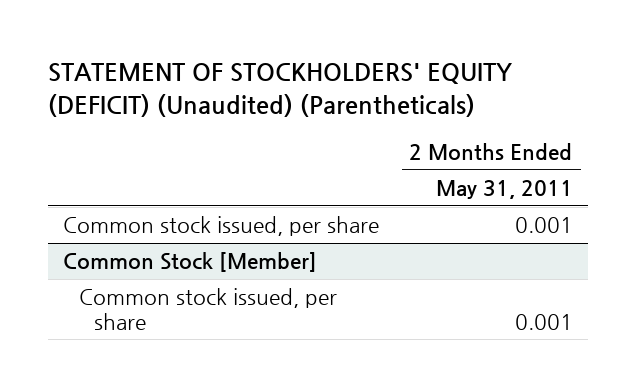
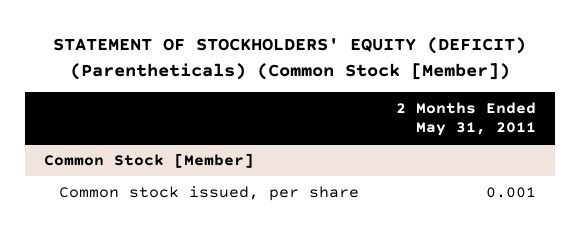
[48,63,513,117] STATEMENT OF STOCKHOLDERS' EQUITY (DEFICIT) (Unaudited) (Parentheticals) -> [52,37,526,80] STATEMENT OF STOCKHOLDERS' EQUITY (DEFICIT) (Parentheticals) (Common Stock [Member])
[63,216,380,237] Common stock issued, per share -> none

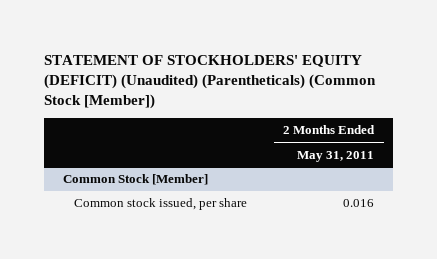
[52,37,526,80] STATEMENT OF STOCKHOLDERS' EQUITY (DEFICIT) (Parentheticals) (Common Stock [Member]) -> [44,54,377,109] STATEMENT OF STOCKHOLDERS' EQUITY (DEFICIT) (Unaudited) (Parentheticals) (Common Stock [Member])
[486,186,537,198] 0.001 -> [343,199,375,208] 0.016

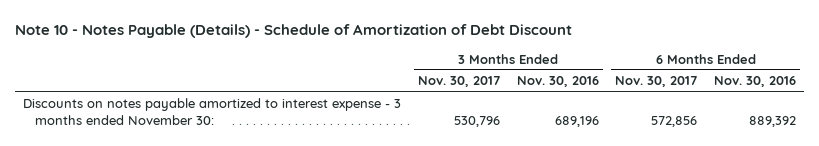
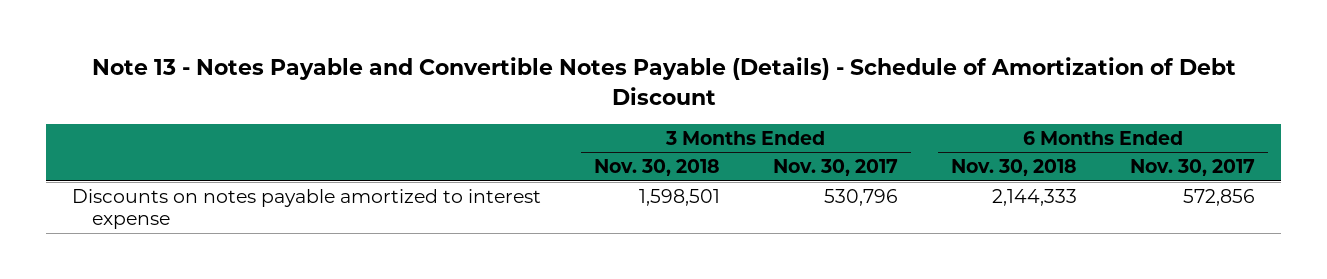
[15,24,573,39] Note 10 - Notes Payable (Details) - Schedule of Amortization of Debt Discount -> [91,57,1236,105] Note 13 - Notes Payable and Convertible Notes Payable (Details) - Schedule of Amortization of Debt Discount
[516,76,599,88] Nov. 30, 2016 -> none
[713,76,796,88] Nov. 30, 2016 -> none
none -> [594,159,721,177] Nov. 30, 2018
none -> [951,159,1078,177] Nov. 30, 2018
[23,98,402,126] Discounts on notes payable amortized to interest expense - 3 months ended November 30: -> [72,188,542,230] Discounts on notes payable amortized to interest expense

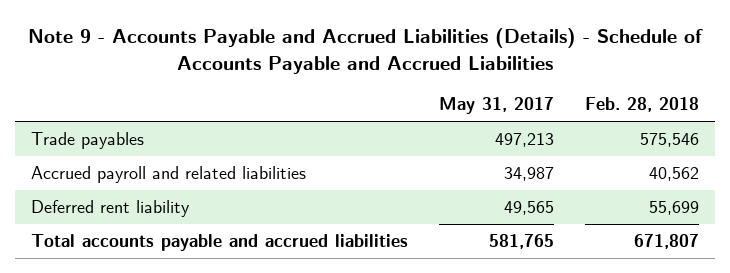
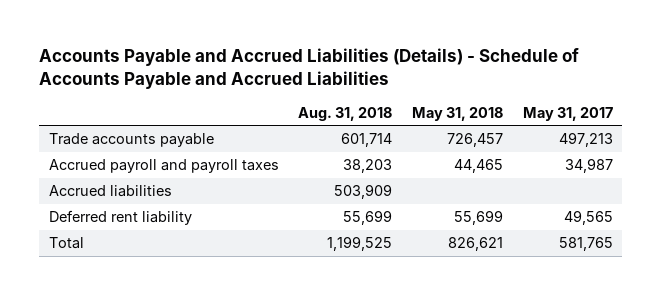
[28,27,704,74] Note 9 - Accounts Payable and Accrued Liabilities (Details) - Schedule of Accounts Payable and Accrued Liabilities -> [38,47,579,89] Accounts Payable and Accrued Liabilities (Details) - Schedule of Accounts Payable and Accrued Liabilities
[585,97,700,113] Feb. 28, 2018 -> none
none -> [298,106,393,121] Aug. 31, 2018
none -> [411,106,503,121] May 31, 2018
[30,132,144,150] Trade payables -> [48,133,214,148] Trade accounts payable
[30,166,306,184] Accrued payroll and related liabilities -> [48,159,279,174] Accrued payroll and payroll taxes
none -> [48,185,172,198] Accrued liabilities
[30,234,408,252] Total accounts payable and accrued liabilities -> [48,237,84,250] Total

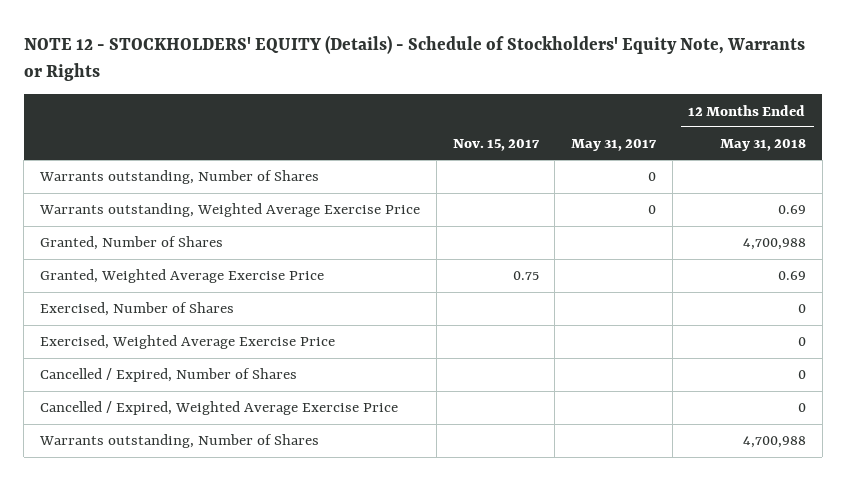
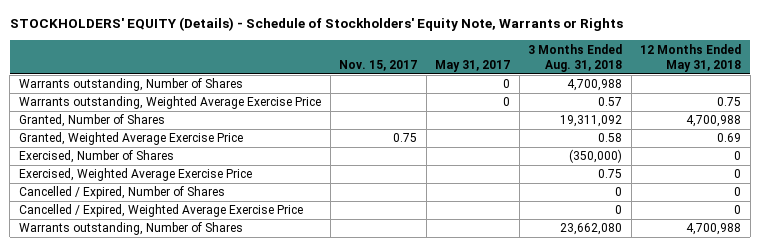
[23,35,805,82] NOTE 12 - STOCKHOLDERS' EQUITY (Details) - Schedule of Stockholders' Equity Note, Warrants or Rights -> [9,17,623,32] STOCKHOLDERS' EQUITY (Details) - Schedule of Stockholders' Equity Note, Warrants or Rights
none -> [528,43,623,72] 3 Months Ended Aug. 31, 2018
[777,205,806,215] 0.69 -> [717,97,742,107] 0.75

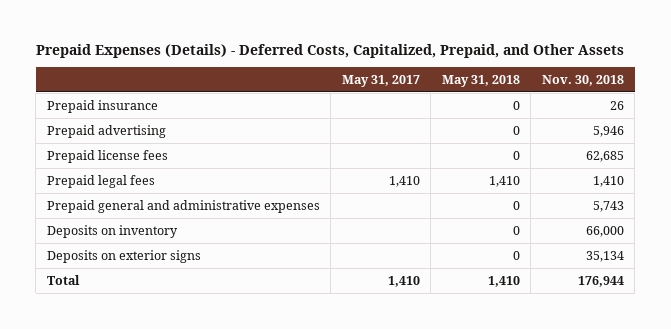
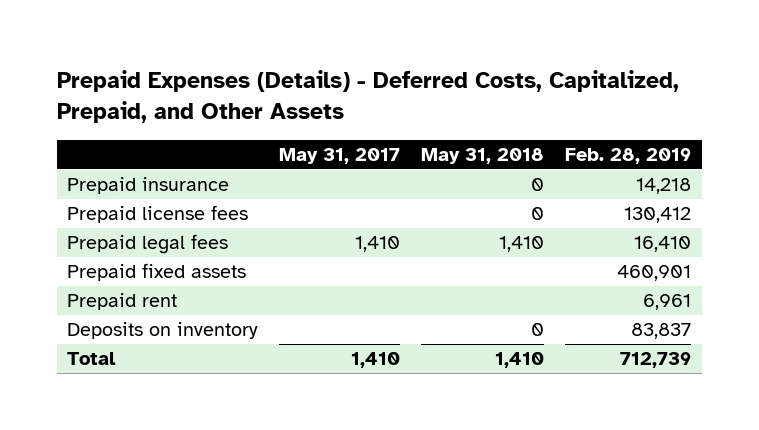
[541,74,624,86] Nov. 30, 2018 -> none
none -> [565,148,692,165] Feb. 28, 2019
[46,124,166,138] Prepaid advertising -> none
[46,199,320,213] Prepaid general and administrative expenses -> none
none -> [67,263,247,282] Prepaid fixed assets
none -> [67,293,178,311] Prepaid rent
[46,249,201,263] Deposits on exterior signs -> none

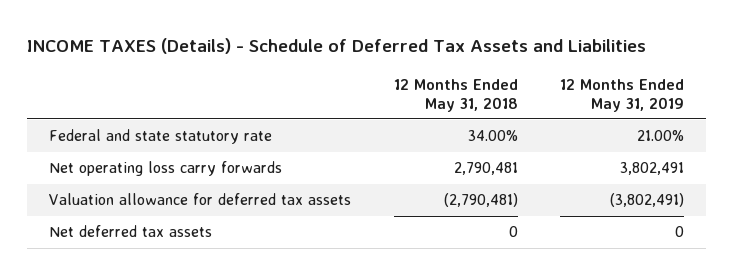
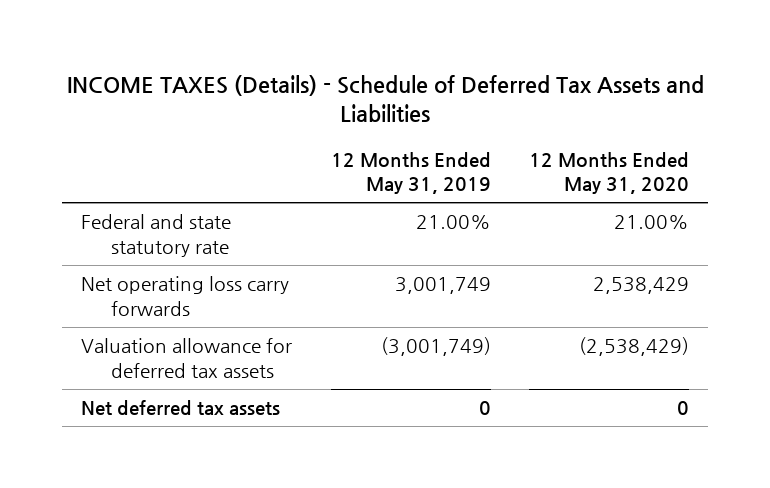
[393,78,518,112] 12 Months Ended May 31, 2018 -> none
none -> [528,151,689,195] 12 Months Ended May 31, 2020
[620,162,685,176] 3,802,491 -> [394,277,491,295] 3,001,749
[610,193,685,208] (3,802,491) -> [380,337,491,357] (3,001,749)

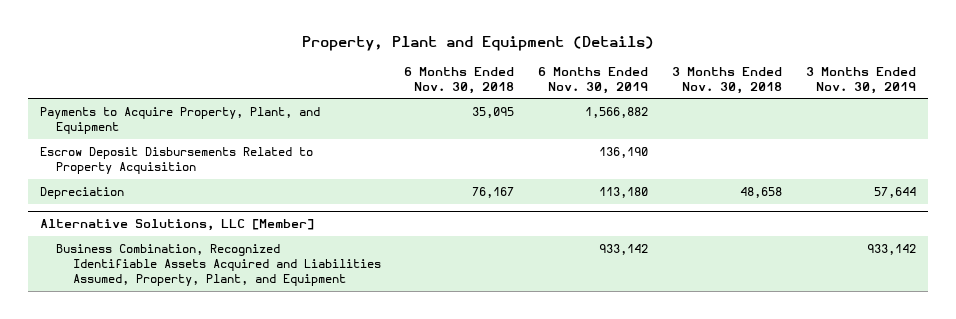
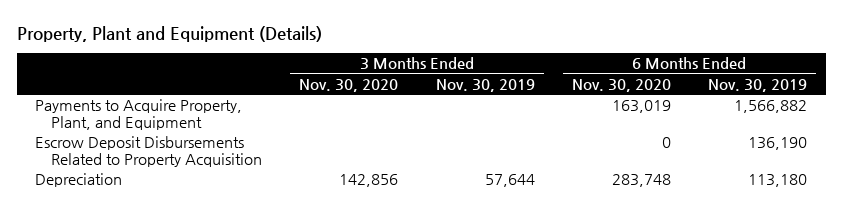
[404,66,515,94] 6 Months Ended Nov. 30, 2018 -> none
[672,66,783,94] 3 Months Ended Nov. 30, 2018 -> none
none -> [299,78,399,92] Nov. 30, 2020
none -> [571,78,671,92] Nov. 30, 2020
[40,219,315,232] Alternative Solutions, LLC [Member] -> none
[56,243,381,286] Business Combination, Recognized Identifiable Assets Acquired and Liabilities Assumed, Property, Plant, and Equipment -> none

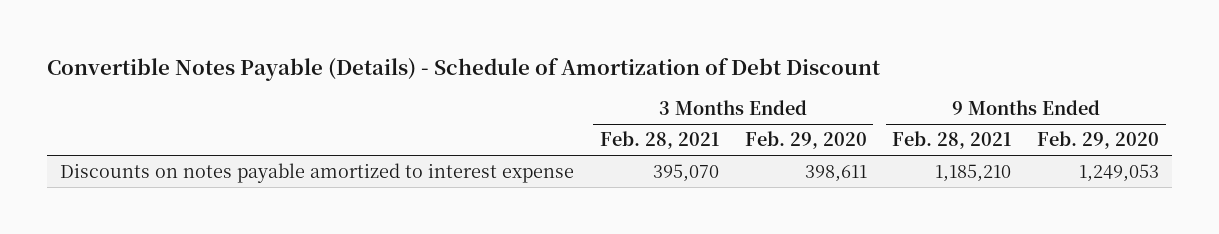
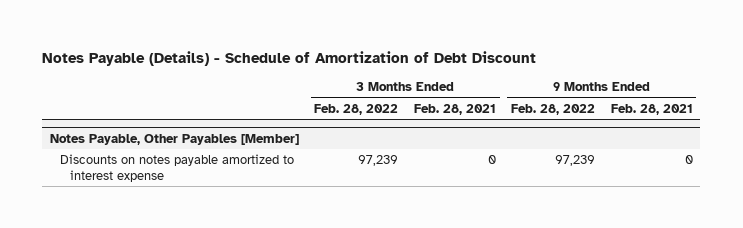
[47,57,881,81] Convertible Notes Payable (Details) - Schedule of Amortization of Debt Discount -> [42,50,537,66] Notes Payable (Details) - Schedule of Amortization of Debt Discount
[744,131,867,150] Feb. 29, 2020 -> none
[1037,131,1160,150] Feb. 29, 2020 -> none
none -> [314,103,399,115] Feb. 28, 2022
none -> [511,103,596,115] Feb. 28, 2022
none -> [50,134,300,146] Notes Payable, Other Payables [Member]
[652,164,719,183] 395,070 -> [487,155,496,165] 0
[935,164,1012,183] 1,185,210 -> [684,155,693,165] 0

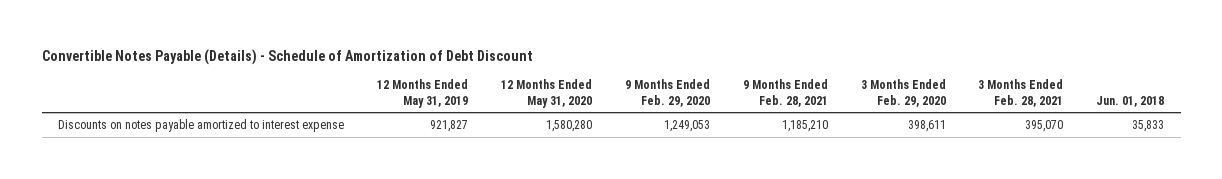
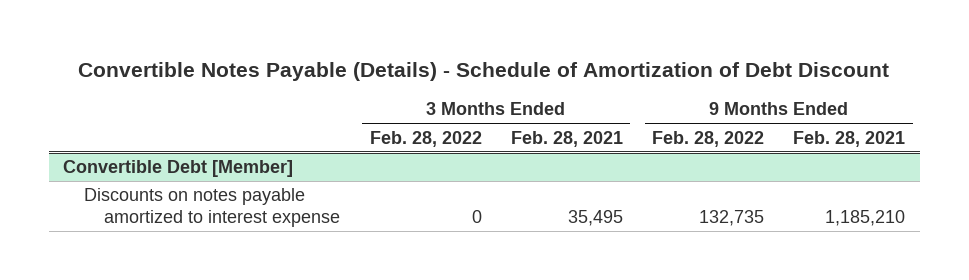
[376,78,468,108] 12 Months Ended May 31, 2019 -> none
[500,78,592,108] 12 Months Ended May 31, 2020 -> none
[624,78,710,107] 9 Months Ended Feb. 29, 2020 -> none
[860,78,946,107] 3 Months Ended Feb. 29, 2020 -> none
[1096,95,1165,107] Jun. 01, 2018 -> none
none -> [369,130,482,147] Feb. 28, 2022
none -> [652,130,765,147] Feb. 28, 2022
none -> [63,160,294,178] Convertible Debt [Member]
[1025,120,1064,133] 395,070 -> [567,210,623,227] 35,495

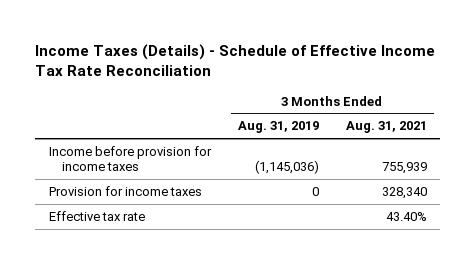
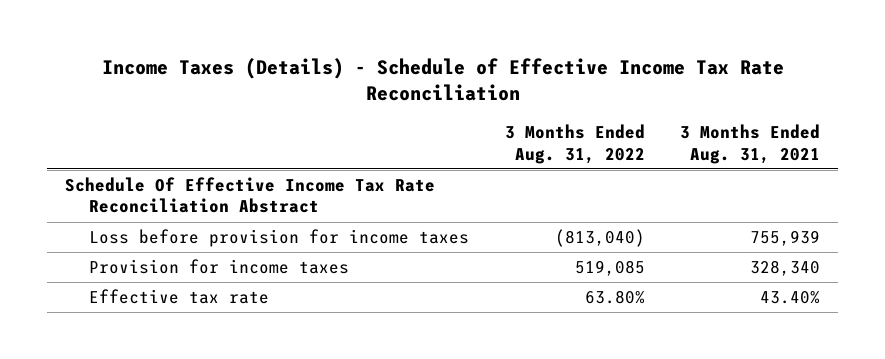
[237,121,319,134] Aug. 31, 2019 -> none
none -> [504,124,645,164] 3 Months Ended Aug. 31, 2022
none -> [64,177,435,214] Schedule Of Effective Income Tax Rate Reconciliation Abstract
[48,145,212,172] Income before provision for income taxes -> [89,229,470,248] Loss before provision for income taxes

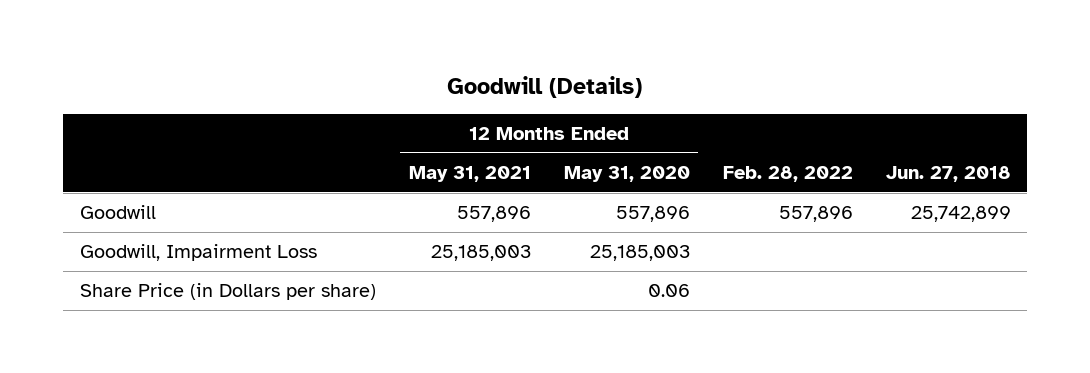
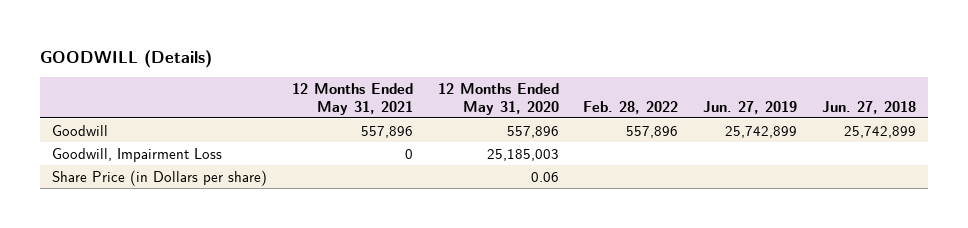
[447,75,643,98] Goodwill (Details) -> [39,49,212,68] GOODWILL (Details)
none -> [703,100,798,114] Jun. 27, 2019
[430,245,531,262] 25,185,003 -> [404,148,413,159] 0

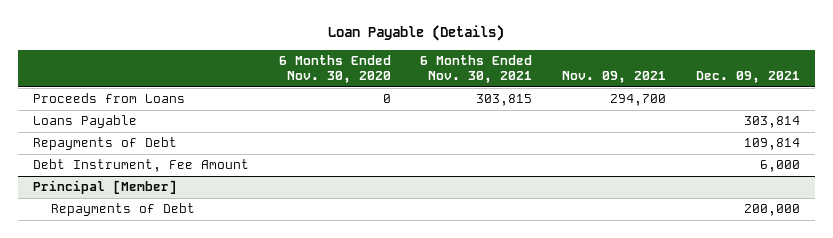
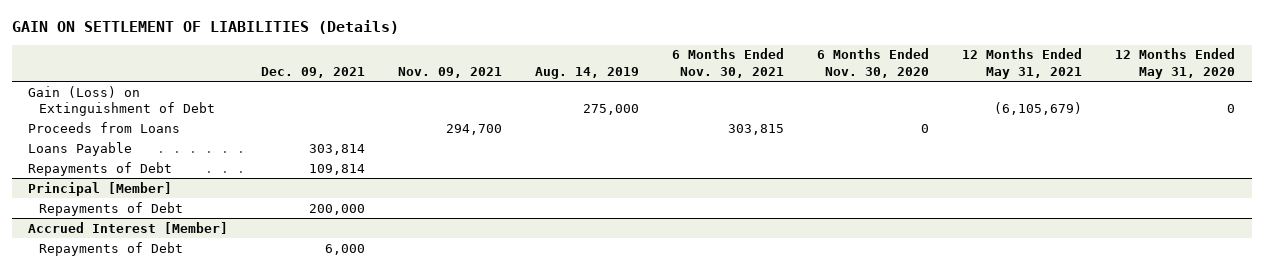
[328,25,505,42] Loan Payable (Details) -> [11,19,399,34] GAIN ON SETTLEMENT OF LIABILITIES (Details)
none -> [535,66,640,79] Aug. 14, 2019
none -> [962,48,1083,79] 12 Months Ended May 31, 2021
none -> [1115,48,1236,79] 12 Months Ended May 31, 2020
none -> [28,85,216,117] Gain (Loss) on Extinguishment of Debt
[32,159,249,173] Debt Instrument, Fee Amount -> none
none -> [28,221,229,234] Accrued Interest [Member]
none -> [39,241,184,256] Repayments of Debt

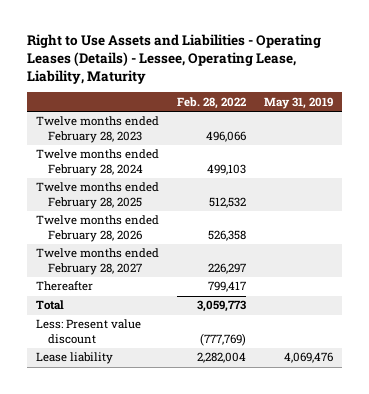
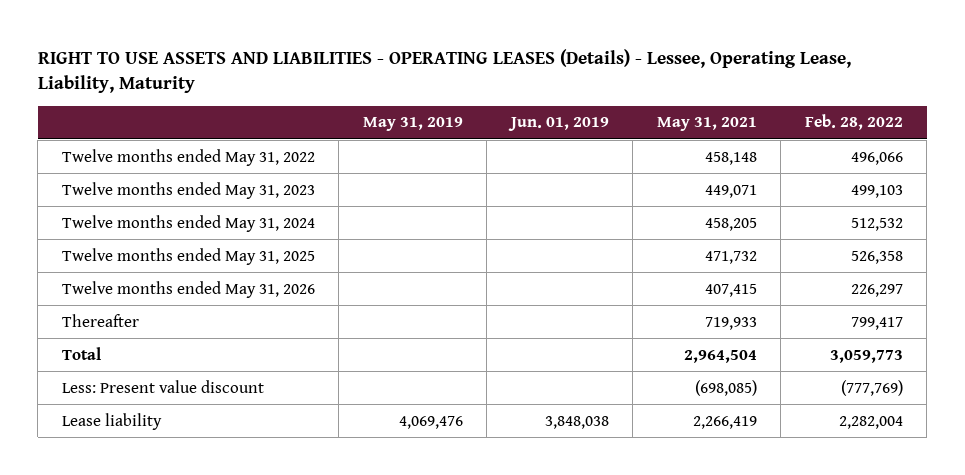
[26,33,321,84] Right to Use Assets and Liabilities - Operating Leases (Details) - Lessee, Operating Lease, Liability, Maturity -> [37,48,851,94] RIGHT TO USE ASSETS AND LIABILITIES - OPERATING LEASES (Details) - Lessee, Operating Lease, Liability, Maturity
none -> [507,117,609,132] Jun. 01, 2019
none -> [656,117,757,132] May 31, 2021
[35,116,159,144] Twelve months ended February 28, 2023 -> [61,148,315,166] Twelve months ended May 31, 2022
[35,149,159,177] Twelve months ended February 28, 2024 -> [61,181,315,199] Twelve months ended May 31, 2023
[35,182,159,210] Twelve months ended February 28, 2025 -> [61,214,315,232] Twelve months ended May 31, 2024
[35,215,159,243] Twelve months ended February 28, 2026 -> [61,247,315,265] Twelve months ended May 31, 2025
[35,248,159,276] Twelve months ended February 28, 2027 -> [61,280,315,298] Twelve months ended May 31, 2026

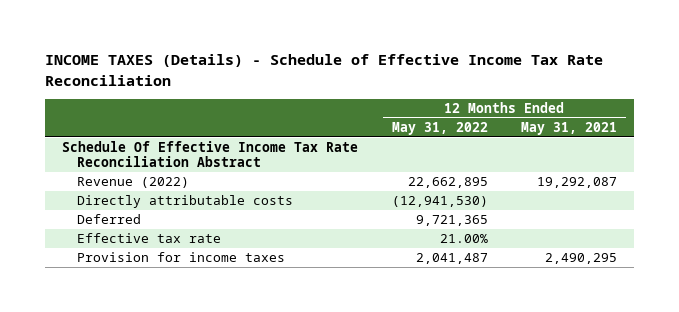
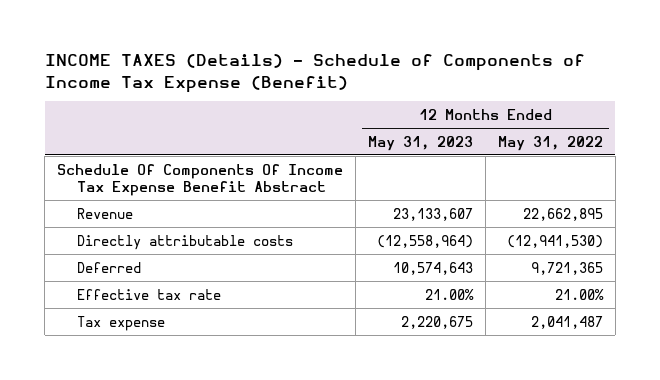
[45,54,604,86] INCOME TAXES (Details) - Schedule of Effective Income Tax Rate Reconciliation -> [44,54,585,93] INCOME TAXES (Details) - Schedule of Components of Income Tax Expense (Benefit)
[521,121,618,135] May 31, 2021 -> none
none -> [368,135,474,151] May 31, 2023
[61,141,358,168] Schedule Of Effective Income Tax Rate Reconciliation Abstract -> none
none -> [57,163,344,196] Schedule Of Components Of Income Tax Expense Benefit Abstract
[76,177,189,189] Revenue (2022) -> [77,207,134,219] Revenue
[76,252,285,263] Provision for income taxes -> [77,315,166,331] Tax expense

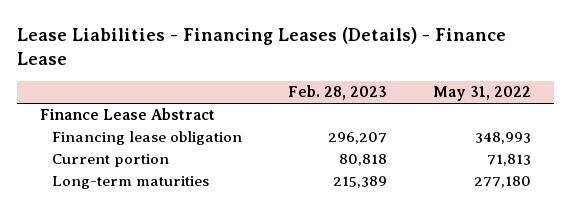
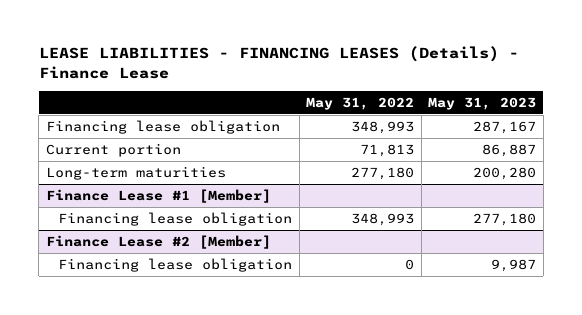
[17,27,507,66] Lease Liabilities - Financing Leases (Details) - Finance Lease -> [38,46,519,80] LEASE LIABILITIES - FINANCING LEASES (Details) - Finance Lease
[288,85,388,101] Feb. 28, 2023 -> none
none -> [428,96,537,110] May 31, 2023
[40,108,216,121] Finance Lease Abstract -> none
none -> [45,188,271,203] Finance Lease #1 [Member]
none -> [58,211,293,226] Financing lease obligation
none -> [45,234,271,249] Finance Lease #2 [Member]
none -> [58,257,293,272] Financing lease obligation

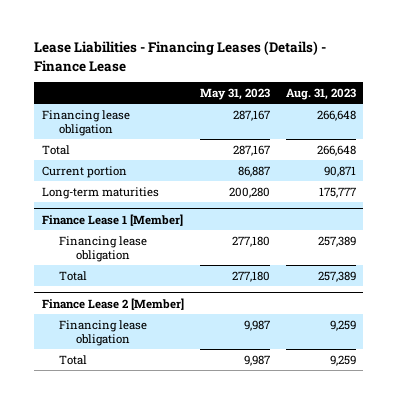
[38,46,519,80] LEASE LIABILITIES - FINANCING LEASES (Details) - Finance Lease -> [34,41,327,72] Lease Liabilities - Financing Leases (Details) - Finance Lease
[306,96,415,110] May 31, 2022 -> none
none -> [285,87,356,100] Aug. 31, 2023
none -> [42,144,71,155] Total
[45,188,271,203] Finance Lease #1 [Member] -> [42,213,184,226] Finance Lease 1 [Member]
none -> [59,270,88,281] Total
[45,234,271,249] Finance Lease #2 [Member] -> [42,297,185,310] Finance Lease 2 [Member]
none -> [59,354,88,365] Total

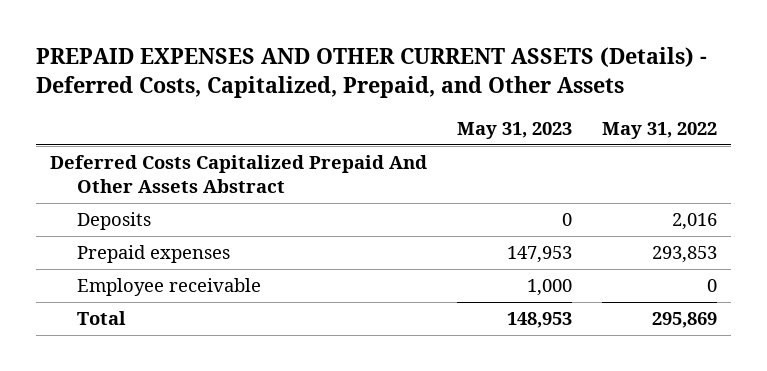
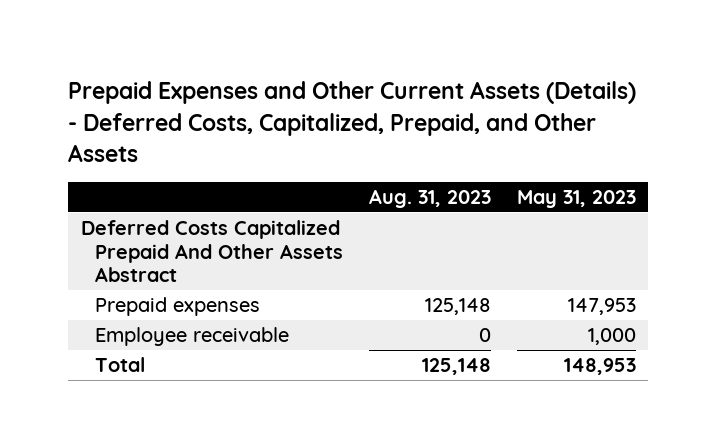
[35,47,707,99] PREPAID EXPENSES AND OTHER CURRENT ASSETS (Details) - Deferred Costs, Capitalized, Prepaid, and Other Assets -> [67,81,636,163] Prepaid Expenses and Other Current Assets (Details) - Deferred Costs, Capitalized, Prepaid, and Other Assets
[601,121,717,139] May 31, 2022 -> none
none -> [368,189,491,209] Aug. 31, 2023
[76,212,151,231] Deposits -> none

